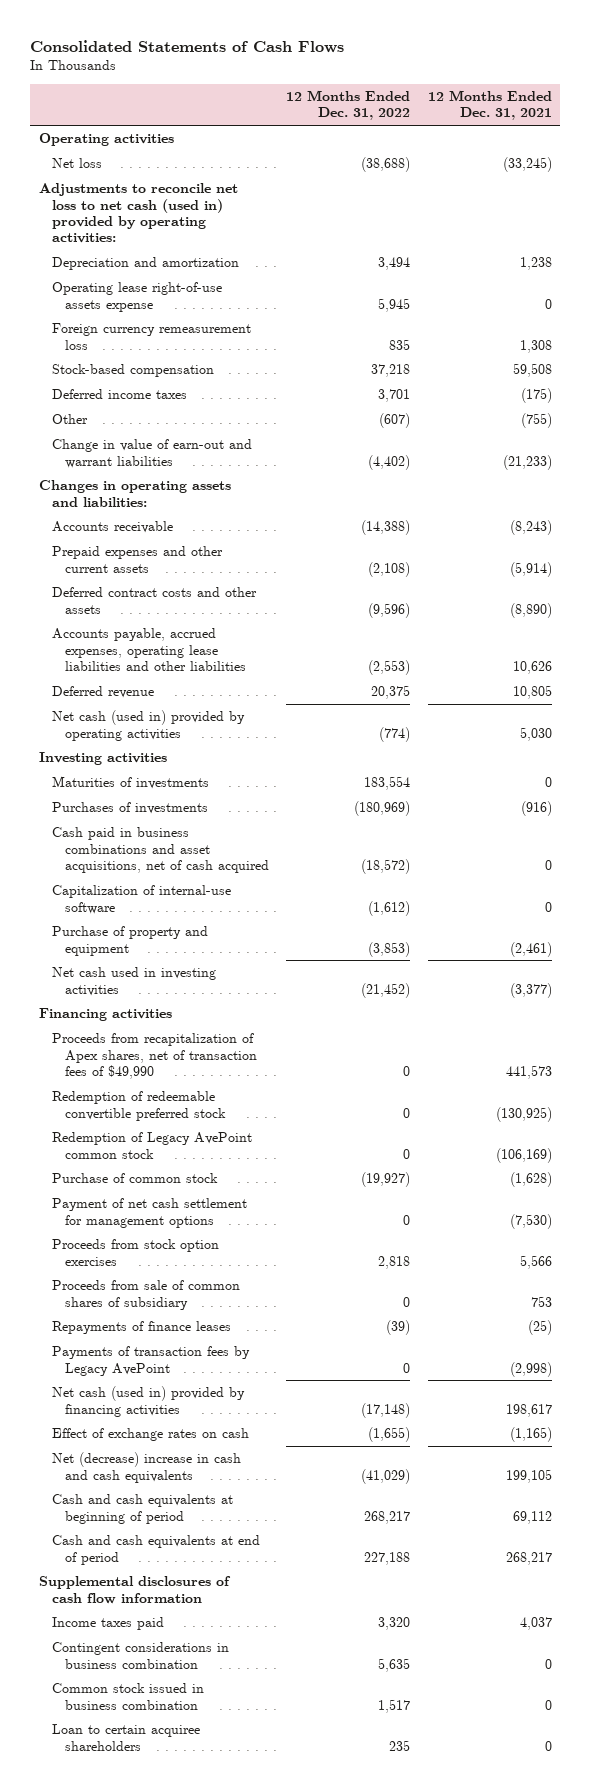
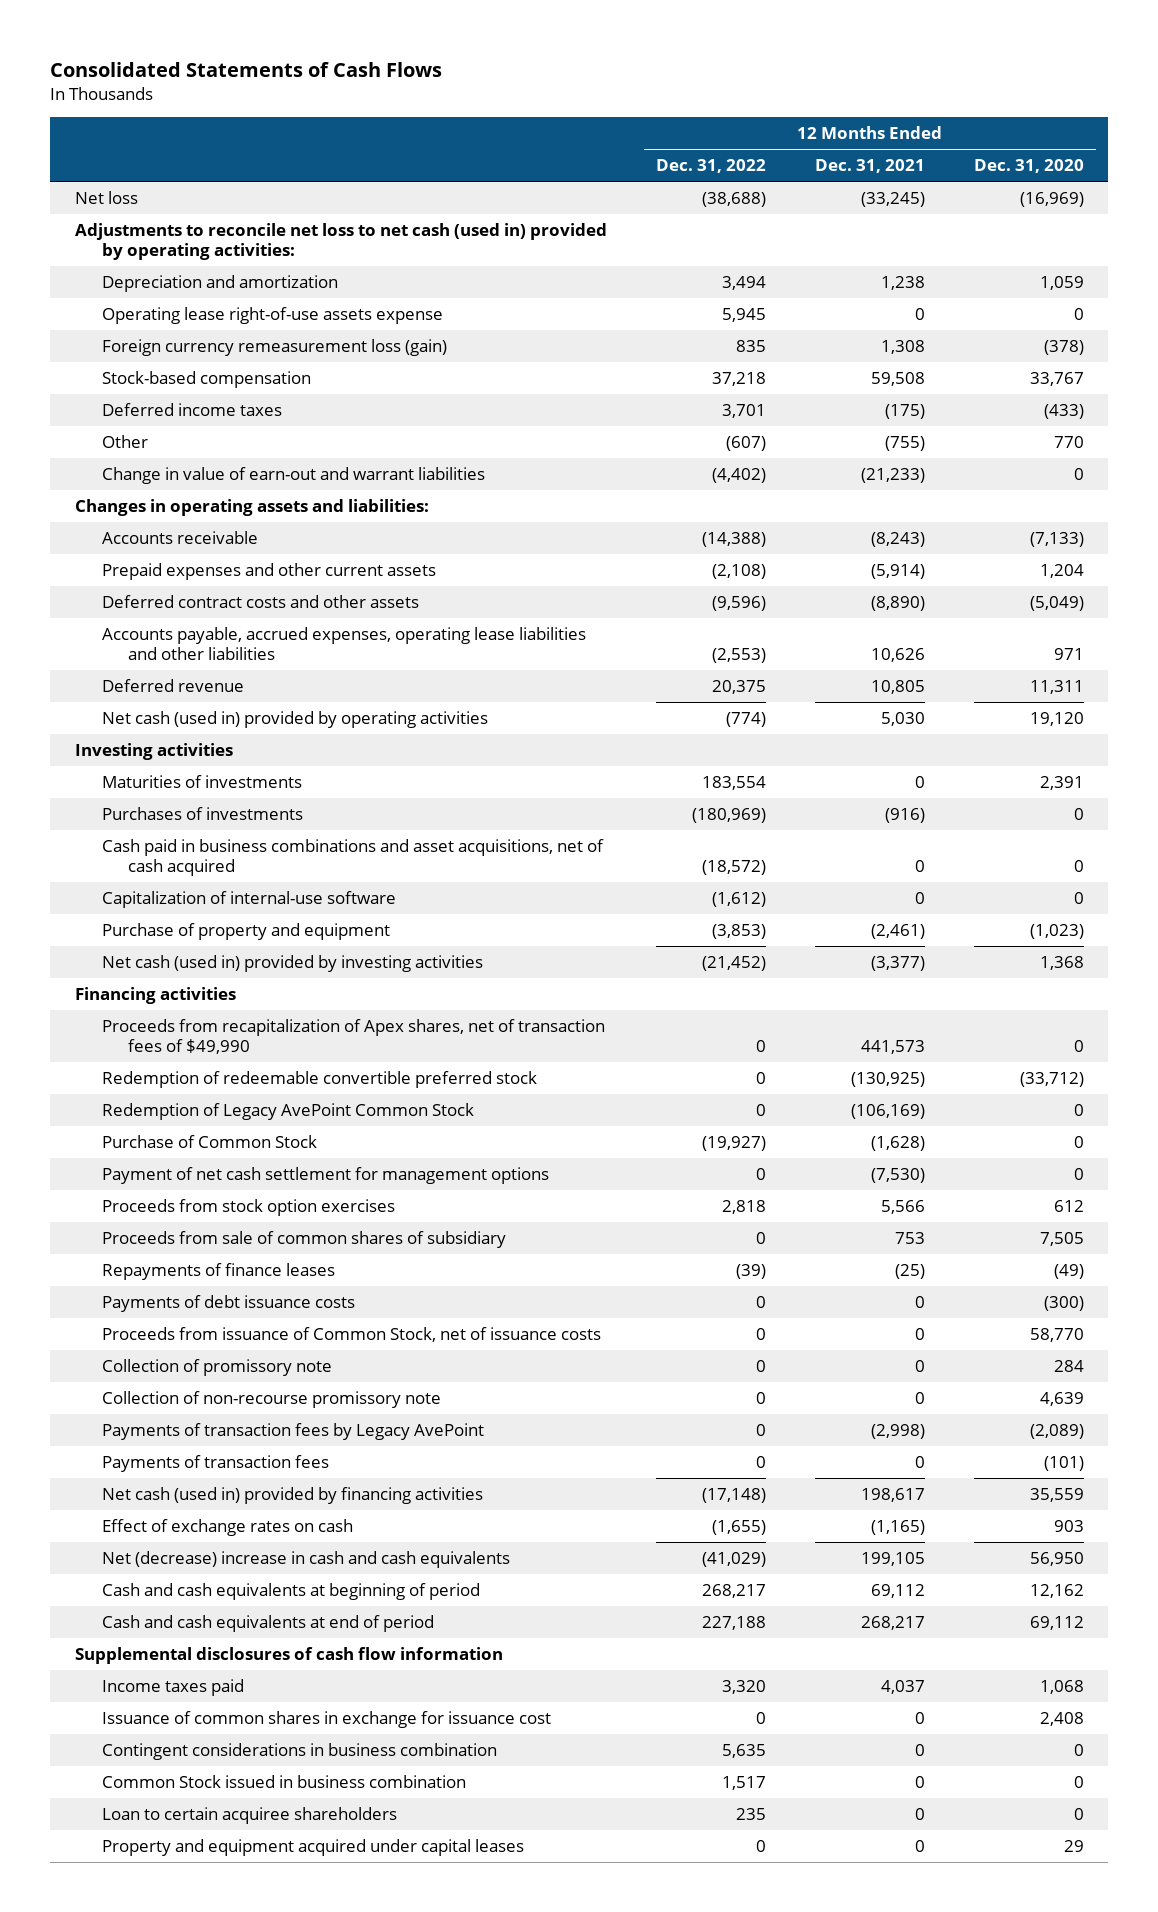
none -> [973,159,1084,174] Dec. 31, 2020
[39,133,175,147] Operating activities -> none
[51,323,251,350] Foreign currency remeasurement loss -> [101,339,447,357] Foreign currency remeasurement loss (gain)
[51,967,216,996] Net cash used in investing activities -> [101,955,483,973] Net cash (used in) provided by investing activities
[51,1132,252,1159] Redemption of Legacy AvePoint common stock -> [101,1103,474,1121] Redemption of Legacy AvePoint Common Stock
[51,1173,218,1184] Purchase of common stock -> [101,1135,317,1149] Purchase of Common Stock
none -> [101,1295,355,1313] Payments of debt issuance costs
none -> [101,1327,601,1343] Proceeds from issuance of Common Stock, net of issuance costs
none -> [101,1359,332,1377] Collection of promissory note
none -> [101,1391,441,1409] Collection of non-recourse promissory note
none -> [101,1455,329,1473] Payments of transaction fees
none -> [101,1711,551,1729] Issuance of common shares in exchange for issuance cost
[51,1683,204,1710] Common stock issued in business combination -> [101,1775,466,1789] Common Stock issued in business combination
none -> [101,1839,524,1857] Property and equipment acquired under capital leases

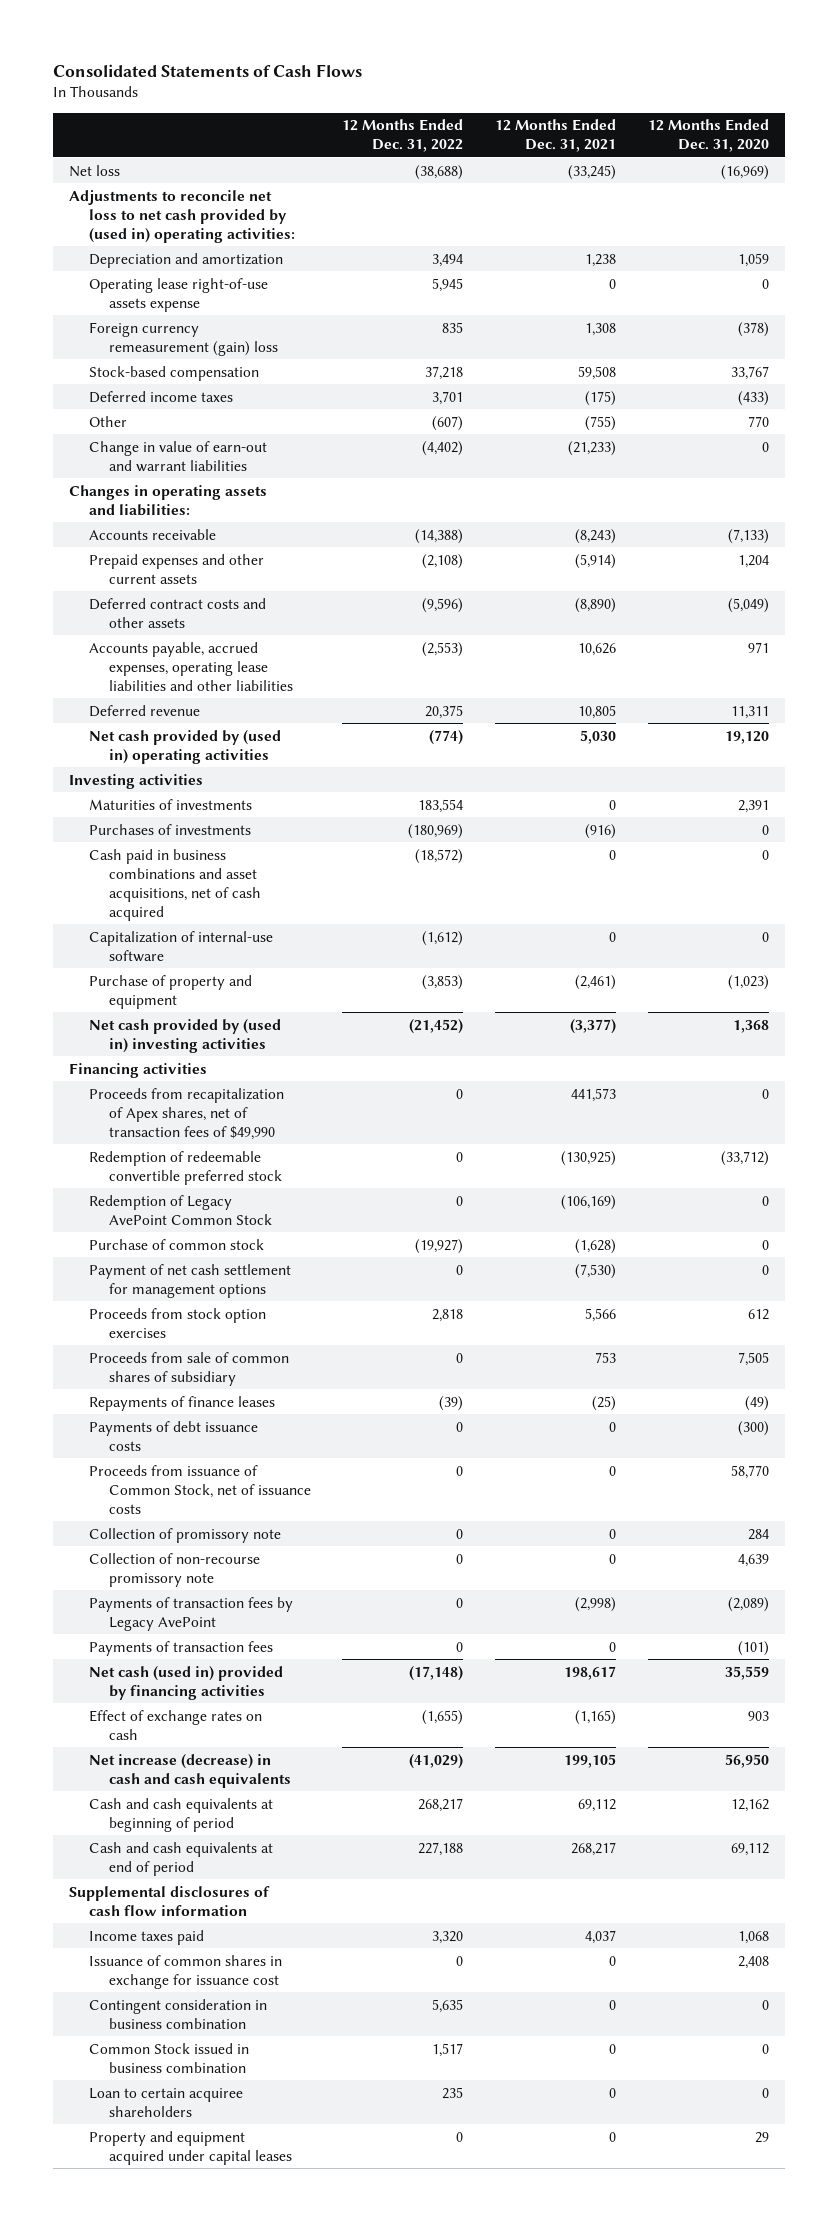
[74,223,607,261] Adjustments to reconcile net loss to net cash (used in) provided by operating activities: -> [68,189,295,243] Adjustments to reconcile net loss to net cash provided by (used in) operating activities:
[101,339,447,357] Foreign currency remeasurement loss (gain) -> [88,321,278,356] Foreign currency remeasurement (gain) loss
[101,711,488,729] Net cash (used in) provided by operating activities -> [88,729,281,764] Net cash provided by (used in) operating activities
[101,955,483,973] Net cash (used in) provided by investing activities -> [88,1018,281,1053] Net cash provided by (used in) investing activities
[101,1135,317,1149] Purchase of Common Stock -> [88,1238,264,1250] Purchase of common stock
[101,1551,510,1569] Net (decrease) increase in cash and cash equivalents -> [88,1753,291,1788] Net increase (decrease) in cash and cash equivalents
[101,1743,497,1761] Contingent considerations in business combination -> [88,1998,267,2029] Contingent consideration in business combination

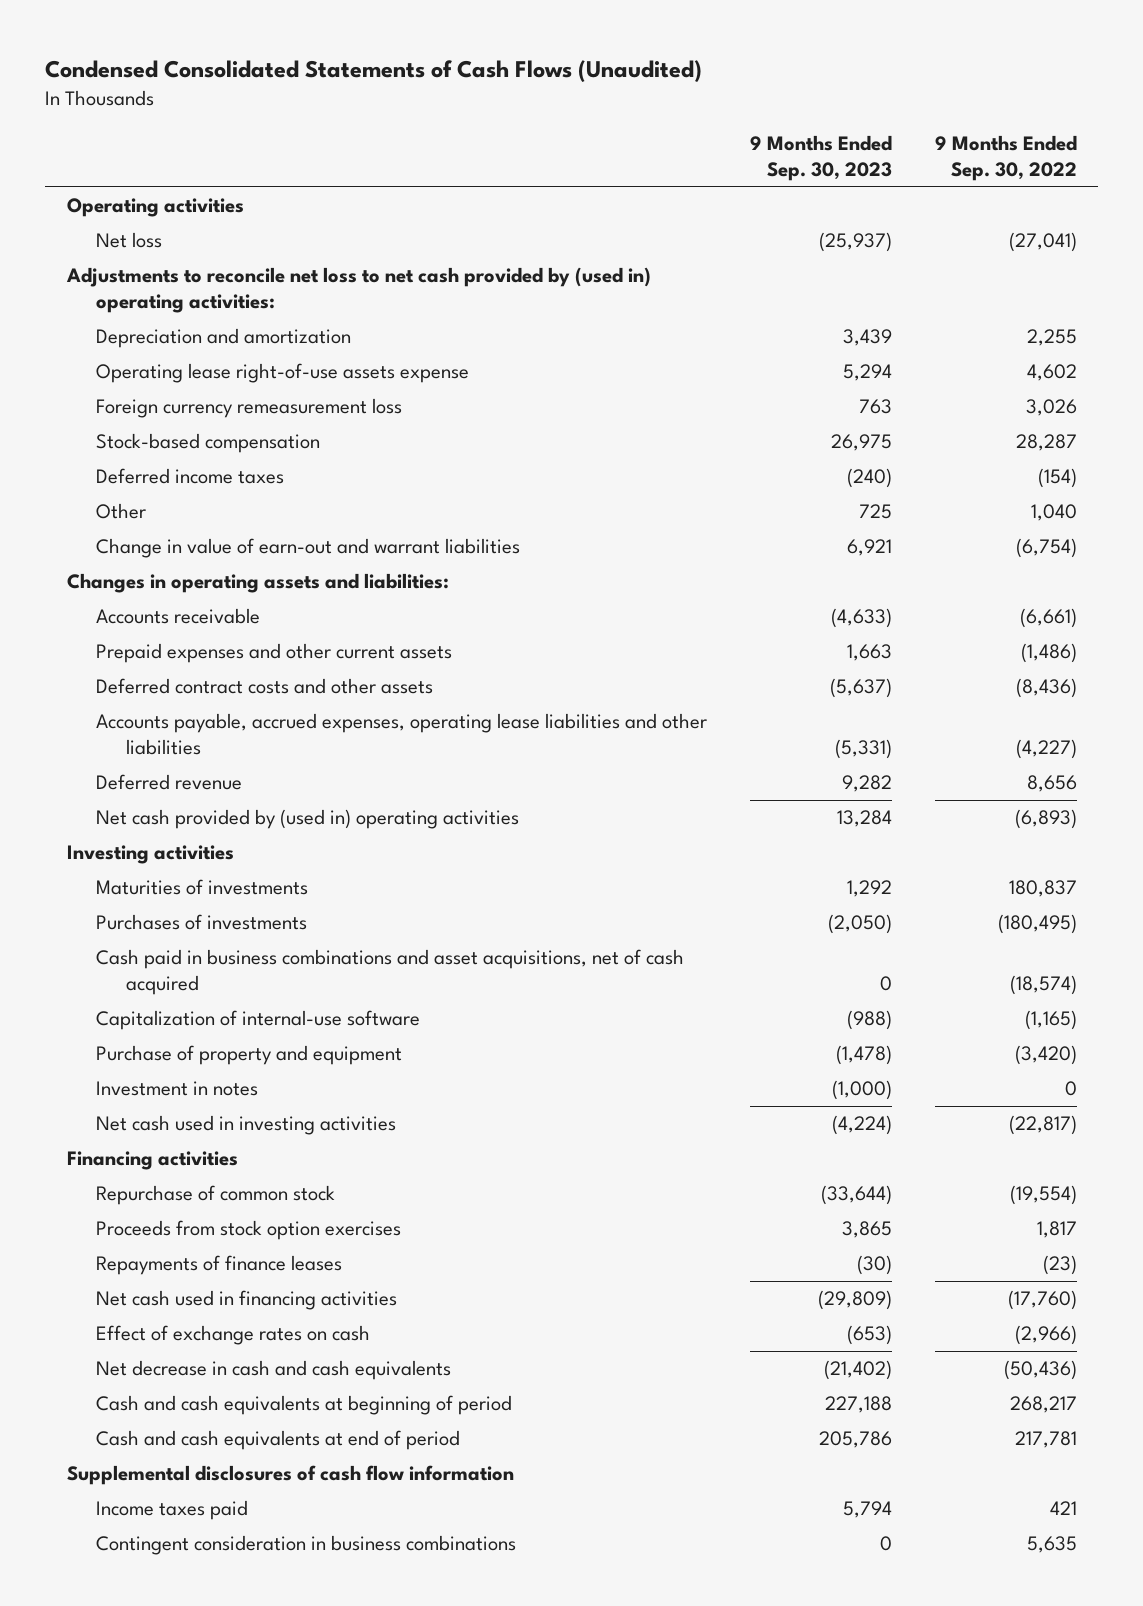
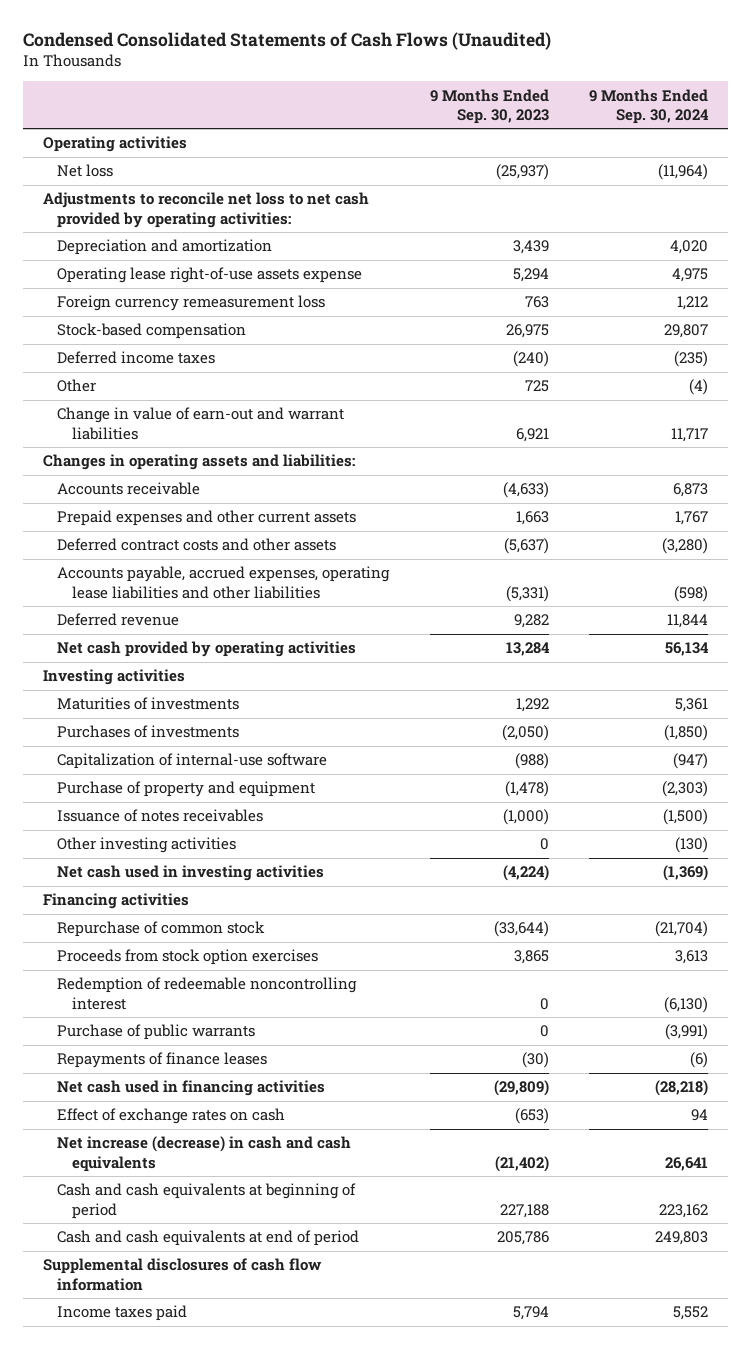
[934,135,1077,182] 9 Months Ended Sep. 30, 2022 -> none
none -> [588,88,709,124] 9 Months Ended Sep. 30, 2024
[65,267,651,314] Adjustments to reconcile net loss to net cash provided by (used in) operating activities: -> [42,192,369,228] Adjustments to reconcile net loss to net cash provided by operating activities:
[96,809,520,830] Net cash provided by (used in) operating activities -> [57,641,357,658] Net cash provided by operating activities
[96,949,685,996] Cash paid in business combinations and asset acquisitions, net of cash acquired -> none
[96,1081,259,1097] Investment in notes -> [57,809,264,823] Issuance of notes receivables
none -> [57,837,237,854] Other investing activities
none -> [57,977,358,1010] Redemption of redeemable noncontrolling interest
none -> [57,1024,256,1041] Purchase of public warrants
[96,1360,452,1381] Net decrease in cash and cash equivalents -> [57,1136,352,1172] Net increase (decrease) in cash and cash equivalents
[96,1535,517,1556] Contingent consideration in business combinations -> none

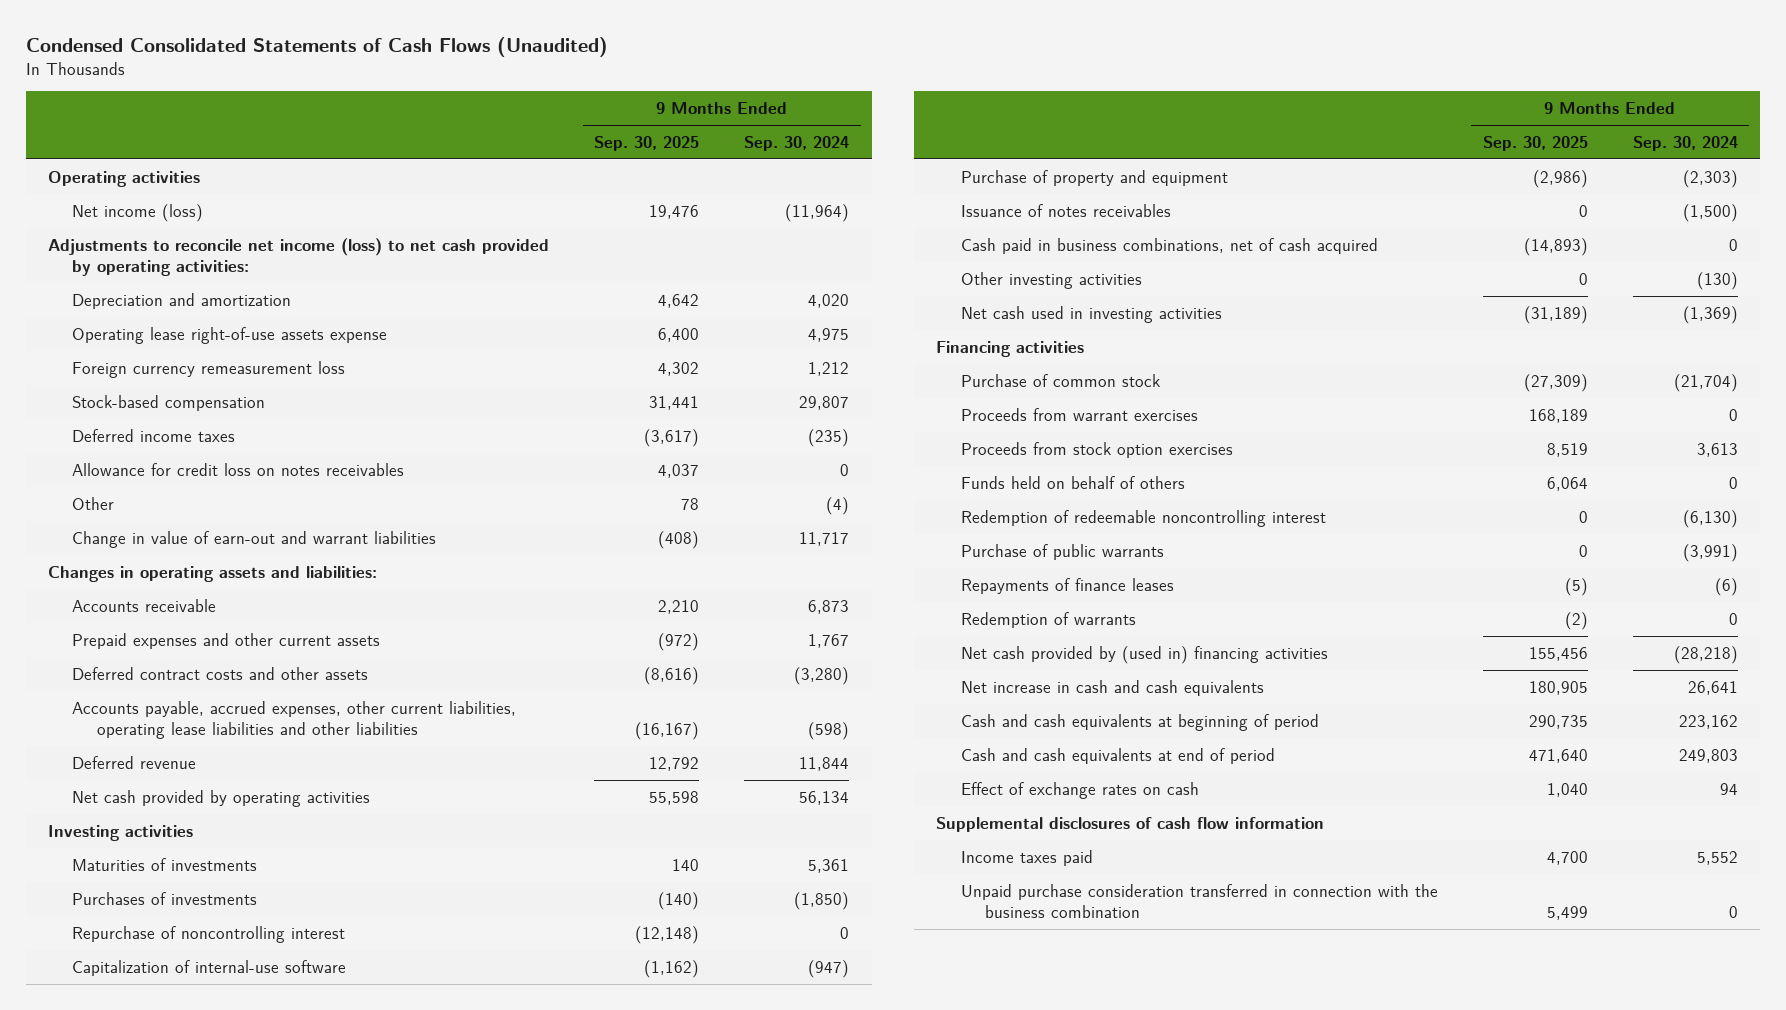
[429,88,549,124] 9 Months Ended Sep. 30, 2023 -> none
none -> [594,135,700,151] Sep. 30, 2025
[57,164,114,178] Net loss -> [72,203,204,222] Net income (loss)
[42,192,369,228] Adjustments to reconcile net loss to net cash provided by operating activities: -> [48,237,550,277] Adjustments to reconcile net income (loss) to net cash provided by operating activities:
none -> [72,462,405,476] Allowance for credit loss on notes receivables
[57,566,391,599] Accounts payable, accrued expenses, operating lease liabilities and other liabilities -> [72,700,517,740] Accounts payable, accrued expenses, other current liabilities, operating lease liabilities and other liabilities
none -> [72,925,346,943] Repurchase of noncontrolling interest
none -> [960,237,1378,254] Cash paid in business combinations, net of cash acquired
[57,921,266,938] Repurchase of common stock -> [960,373,1160,387] Purchase of common stock
none -> [960,407,1198,421] Proceeds from warrant exercises
none -> [960,475,1185,489] Funds held on behalf of others
none -> [960,611,1136,628] Redemption of warrants
[57,1080,326,1097] Net cash used in financing activities -> [960,645,1328,664] Net cash provided by (used in) financing activities
[57,1136,352,1172] Net increase (decrease) in cash and cash equivalents -> [960,679,1264,696] Net increase in cash and cash equivalents
[57,1108,286,1125] Effect of exchange rates on cash -> [960,781,1199,799] Effect of exchange rates on cash
none -> [960,883,1438,919] Unpaid purchase consideration transferred in connection with the business combination

